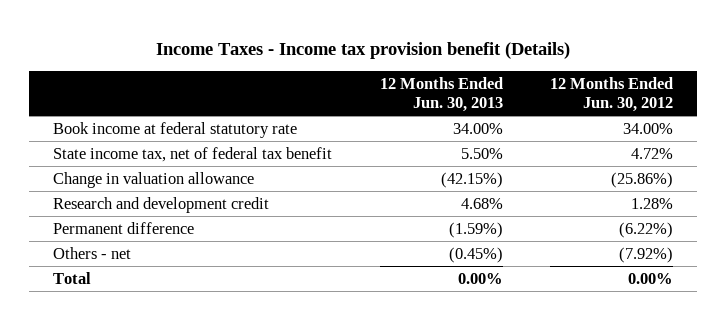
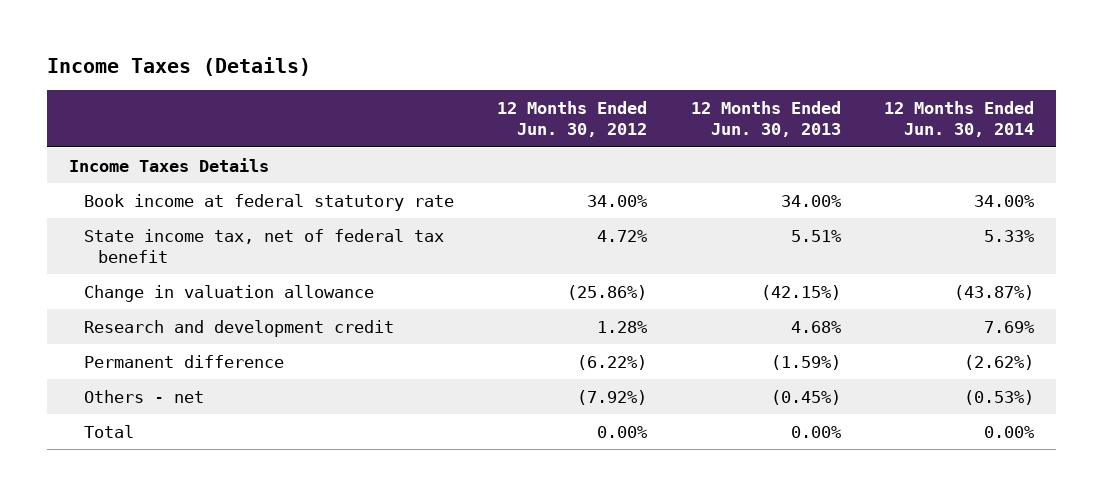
[156,41,571,59] Income Taxes - Income tax provision benefit (Details) -> [47,57,312,77] Income Taxes (Details)
none -> [884,100,1035,138] 12 Months Ended Jun. 30, 2014
none -> [69,157,270,172] Income Taxes Details
[460,147,503,159] 5.50% -> [790,229,841,242] 5.51%

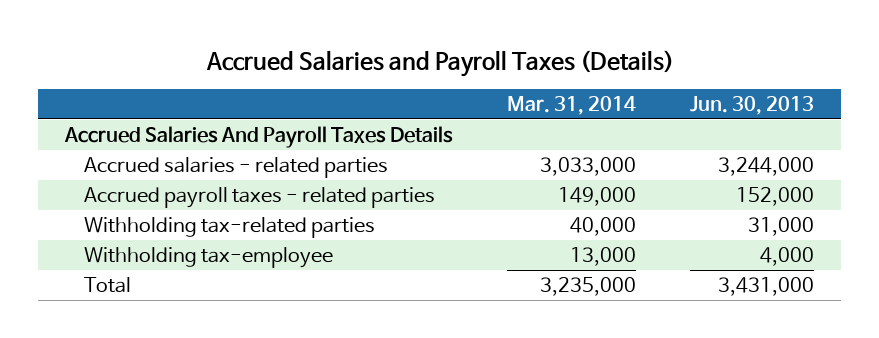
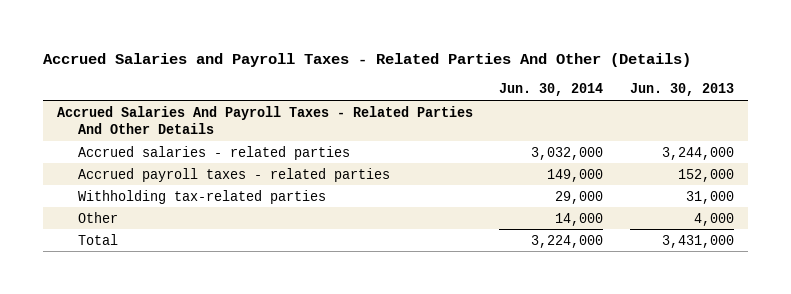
[205,49,674,77] Accrued Salaries and Payroll Taxes (Details) -> [43,53,692,68] Accrued Salaries and Payroll Taxes - Related Parties And Other (Details)
[506,96,636,116] Mar. 31, 2014 -> none
none -> [499,83,604,97] Jun. 30, 2014
[63,126,453,149] Accrued Salaries And Payroll Taxes Details -> [56,105,473,135] Accrued Salaries And Payroll Taxes - Related Parties And Other Details
[83,247,333,269] Withholding tax-employee -> [77,211,118,223] Other

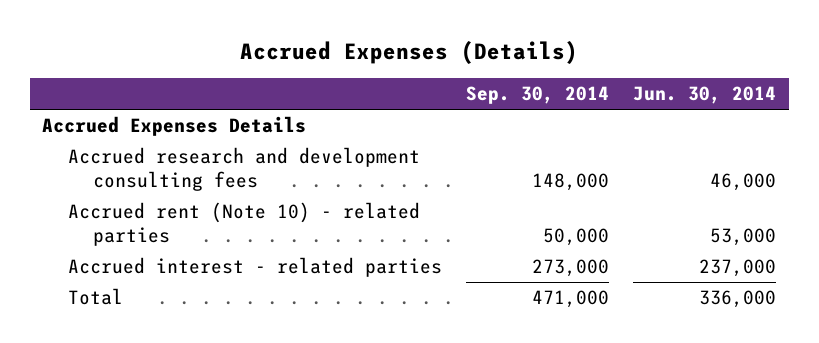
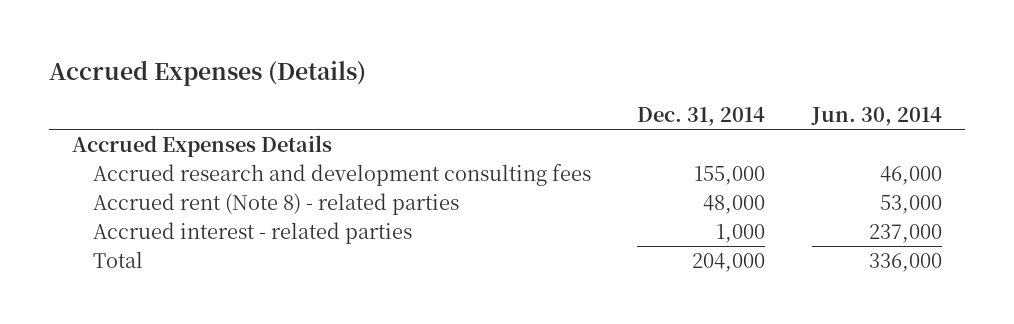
[466,86,610,105] Sep. 30, 2014 -> none
none -> [637,107,766,127] Dec. 31, 2014
[67,201,420,247] Accrued rent (Note 10) - related parties -> [93,192,460,215] Accrued rent (Note 8) - related parties

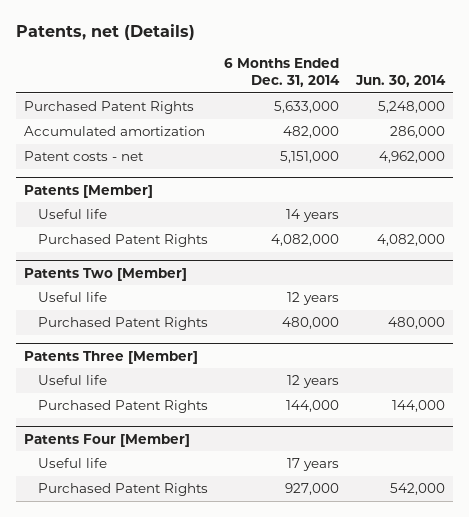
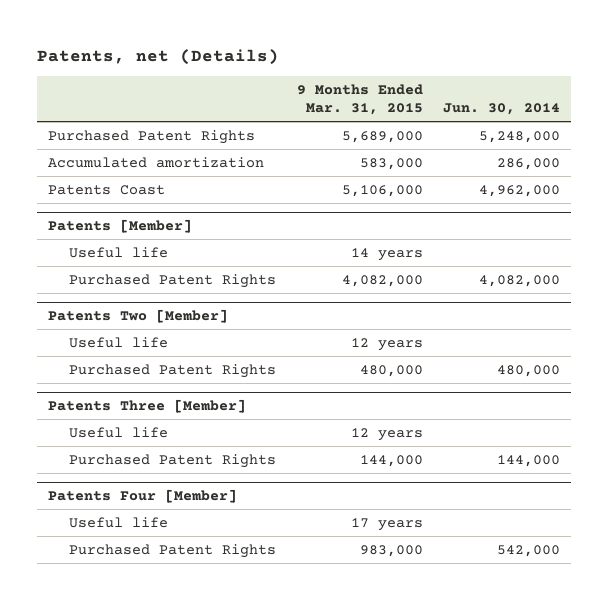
[224,57,341,88] 6 Months Ended Dec. 31, 2014 -> none
none -> [296,83,423,116] 9 Months Ended Mar. 31, 2015
[23,151,144,162] Patent costs - net -> [47,184,165,195] Patents Coast

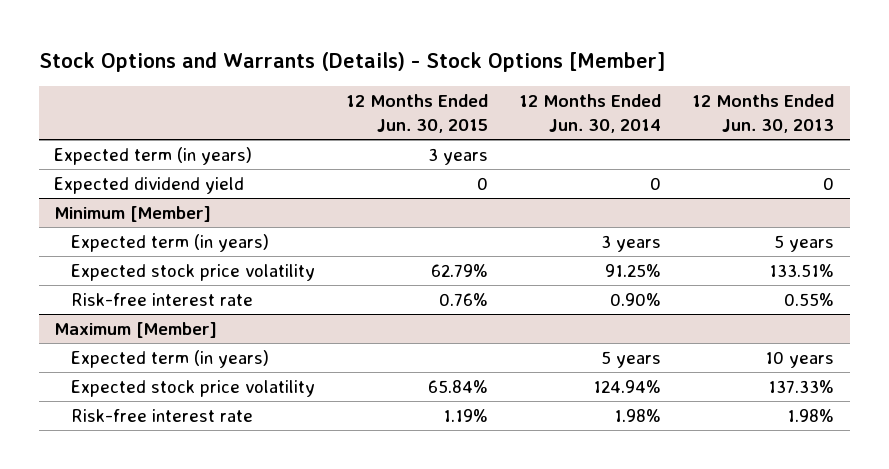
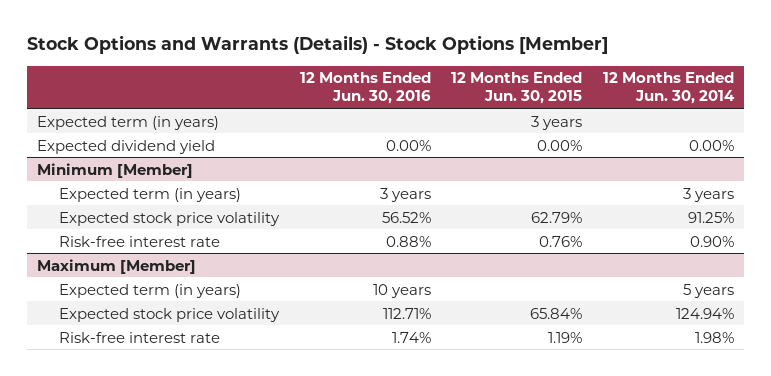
[692,94,835,134] 12 Months Ended Jun. 30, 2013 -> none
none -> [299,72,431,105] 12 Months Ended Jun. 30, 2016
[476,176,488,190] 0 -> [537,139,583,151] 0.00%
[650,176,662,190] 0 -> [688,139,734,151] 0.00%

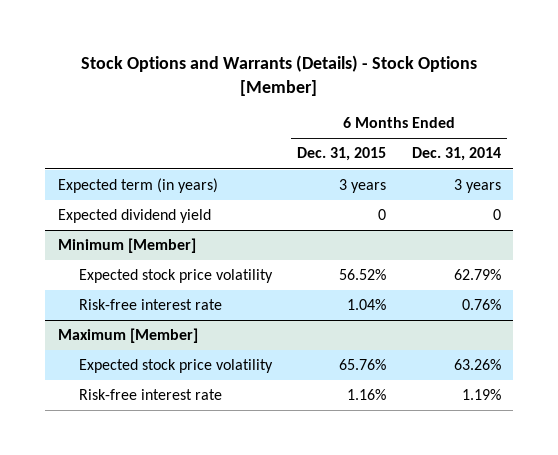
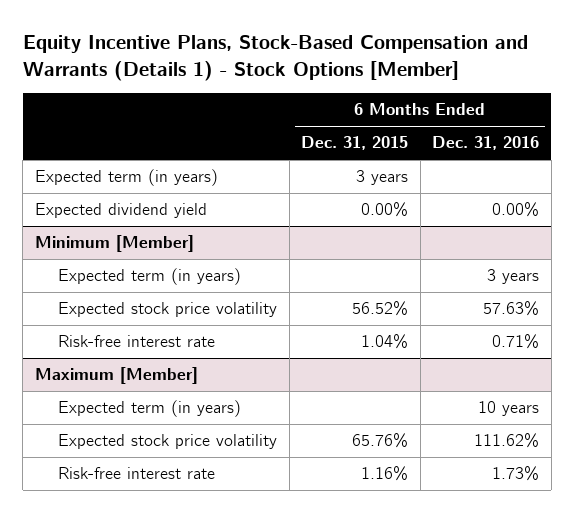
[81,54,478,96] Stock Options and Warrants (Details) - Stock Options [Member] -> [22,35,528,81] Equity Incentive Plans, Stock-Based Compensation and Warrants (Details 1) - Stock Options [Member]
[411,147,501,162] Dec. 31, 2014 -> none
none -> [432,136,540,151] Dec. 31, 2016
[378,209,387,221] 0 -> [361,202,409,218] 0.00%
none -> [58,268,242,286] Expected term (in years)
none -> [58,400,242,418] Expected term (in years)

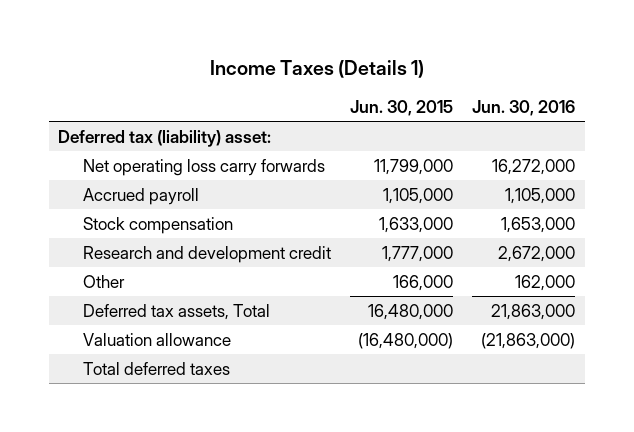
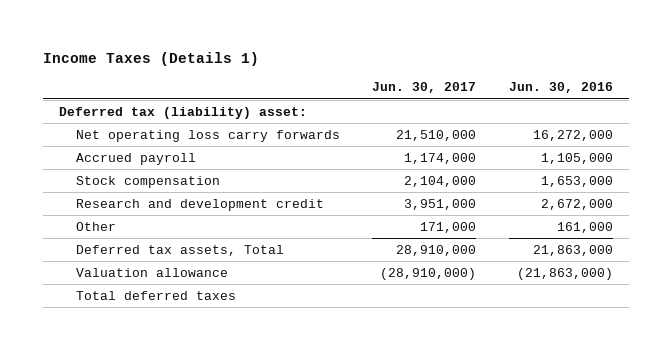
[350,99,454,116] Jun. 30, 2015 -> none
none -> [372,82,477,94] Jun. 30, 2017
[515,274,576,291] 162,000 -> [556,221,613,233] 161,000

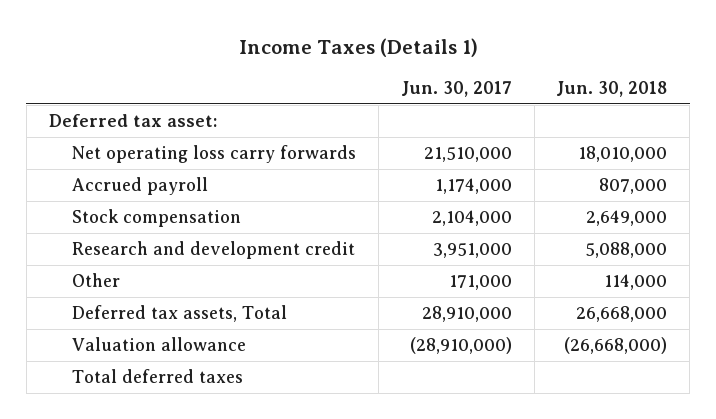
[508,82,613,94] Jun. 30, 2016 -> none
none -> [556,81,668,98] Jun. 30, 2018
[59,106,308,119] Deferred tax (liability) asset: -> [48,114,217,128] Deferred tax asset:

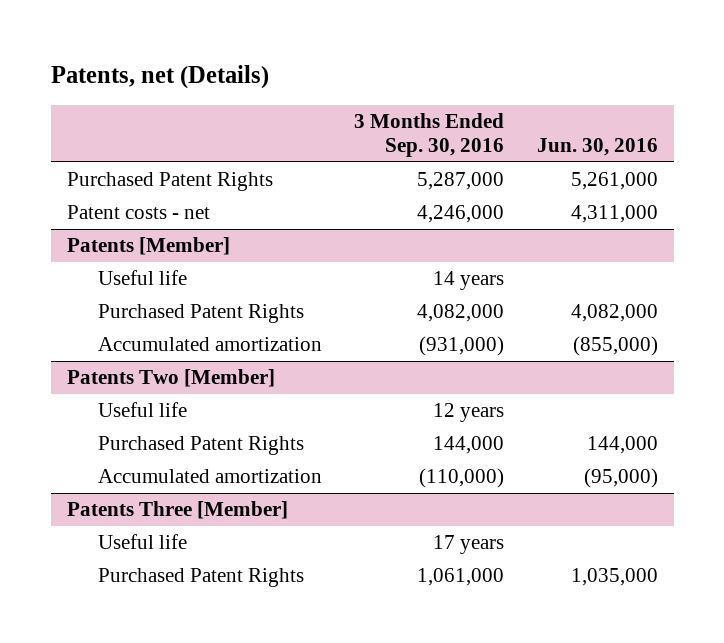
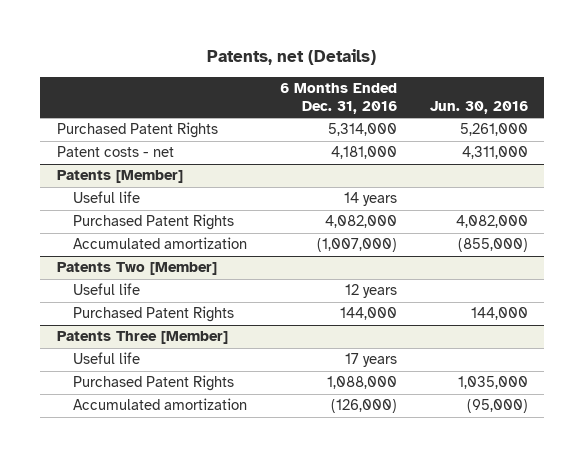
[354,112,505,158] 3 Months Ended Sep. 30, 2016 -> none
none -> [279,83,397,114] 6 Months Ended Dec. 31, 2016
[97,469,322,484] Accumulated amortization -> none
none -> [72,398,247,411] Accumulated amortization

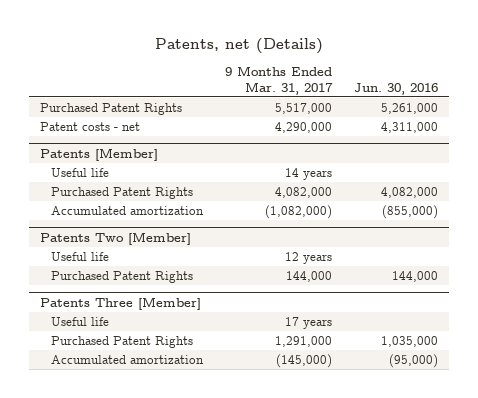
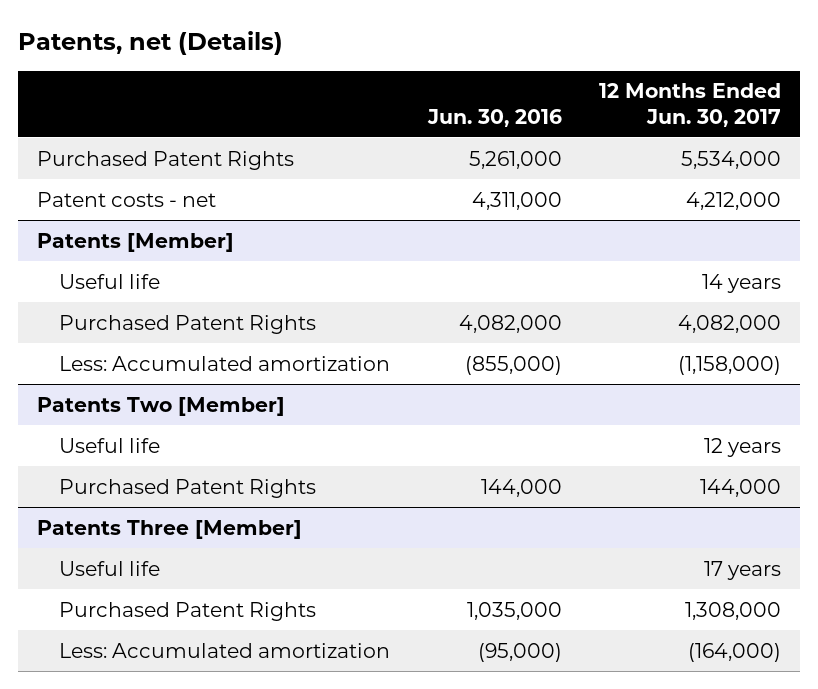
[224,66,333,95] 9 Months Ended Mar. 31, 2017 -> none
none -> [599,83,782,127] 12 Months Ended Jun. 30, 2017
[50,206,204,216] Accumulated amortization -> [59,355,391,371] Less: Accumulated amortization
[50,355,204,365] Accumulated amortization -> [59,642,391,658] Less: Accumulated amortization

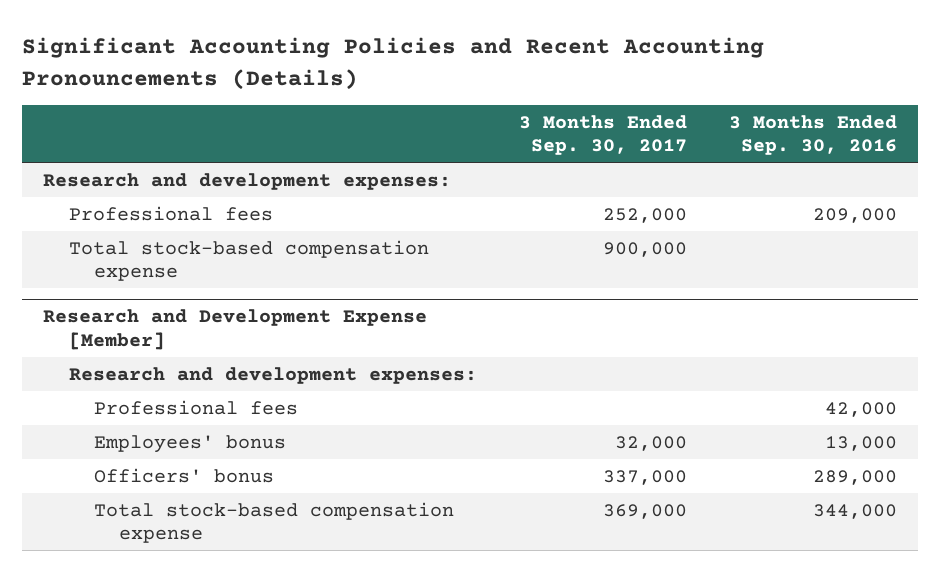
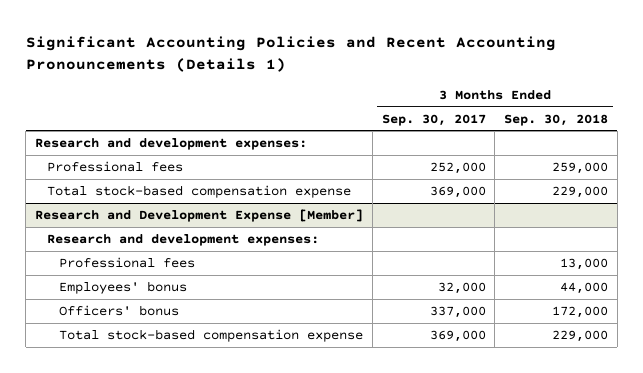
[22,37,765,90] Significant Accounting Policies and Recent Accounting Pronouncements (Details) -> [25,36,556,73] Significant Accounting Policies and Recent Accounting Pronouncements (Details 1)
[728,114,897,156] 3 Months Ended Sep. 30, 2016 -> none
none -> [504,113,609,126] Sep. 30, 2018
[602,241,687,257] 900,000 -> [429,185,486,198] 369,000

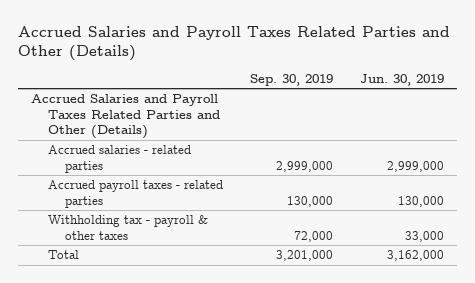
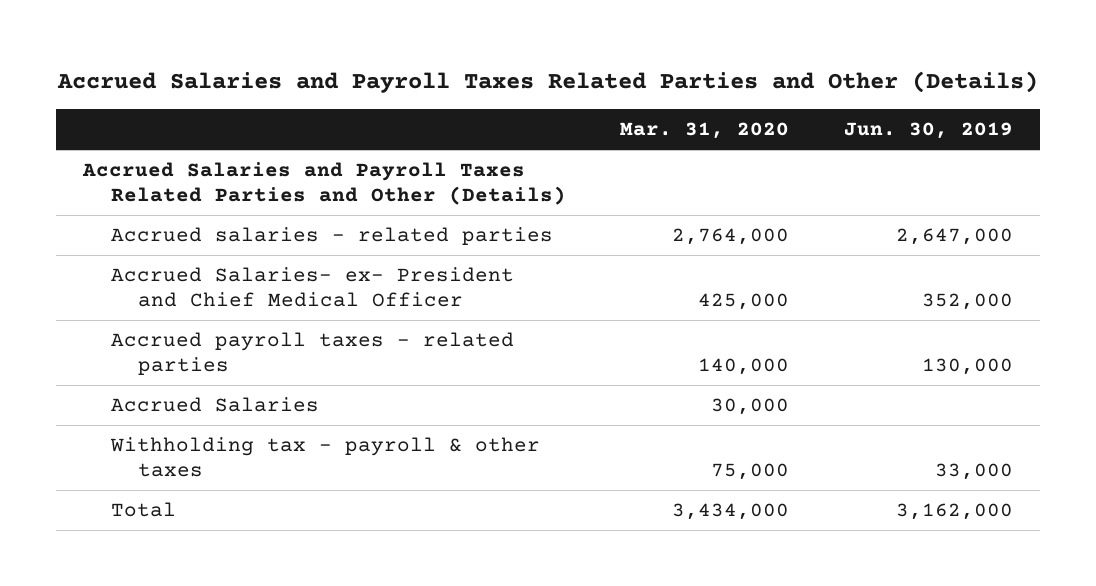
[249,73,333,86] Sep. 30, 2019 -> none
none -> [620,122,790,140] Mar. 31, 2020
[386,160,444,172] 2,999,000 -> [895,228,1013,246] 2,647,000
none -> [110,267,514,308] Accrued Salaries- ex- President and Chief Medical Officer
none -> [110,397,319,413] Accrued Salaries

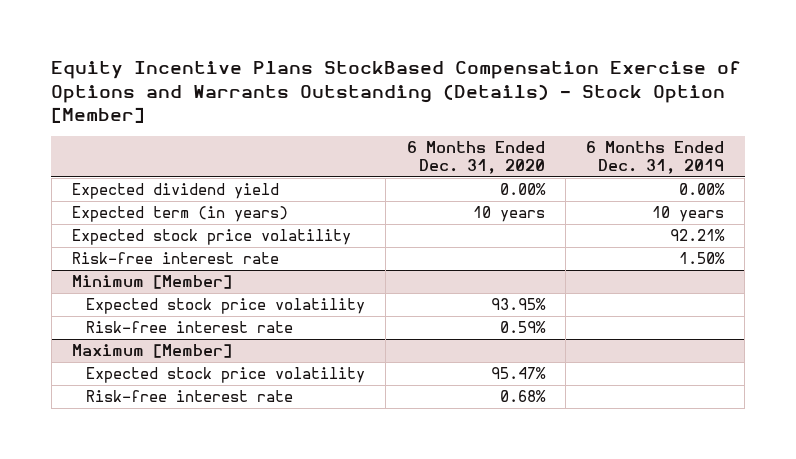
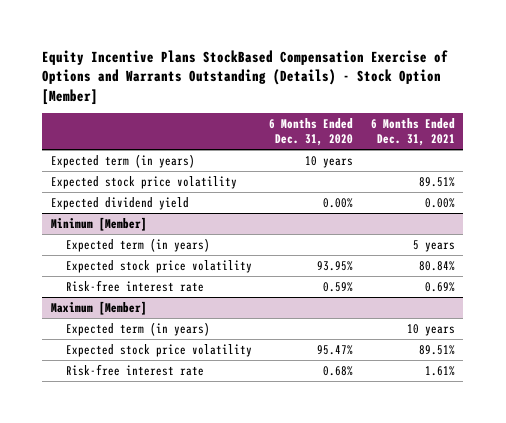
[586,141,725,175] 6 Months Ended Dec. 31, 2019 -> none
none -> [370,118,455,146] 6 Months Ended Dec. 31, 2021
[71,251,279,264] Risk-free interest rate -> none
[71,182,279,199] Expected dividend yield -> [51,197,190,211] Expected dividend yield
none -> [65,238,210,253] Expected term (in years)
none -> [65,322,210,337] Expected term (in years)

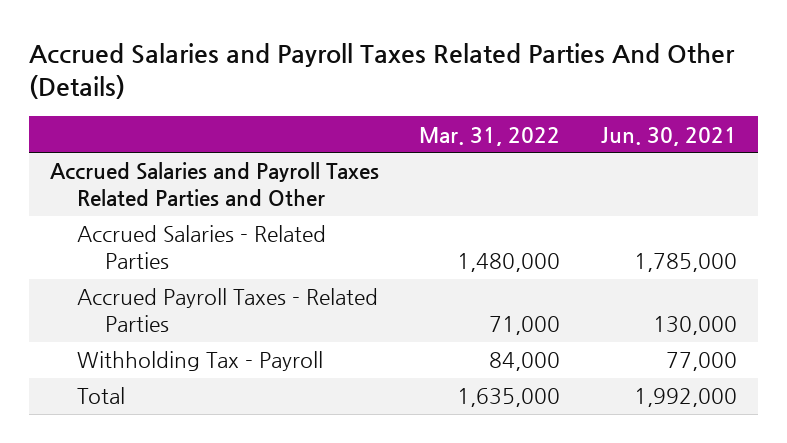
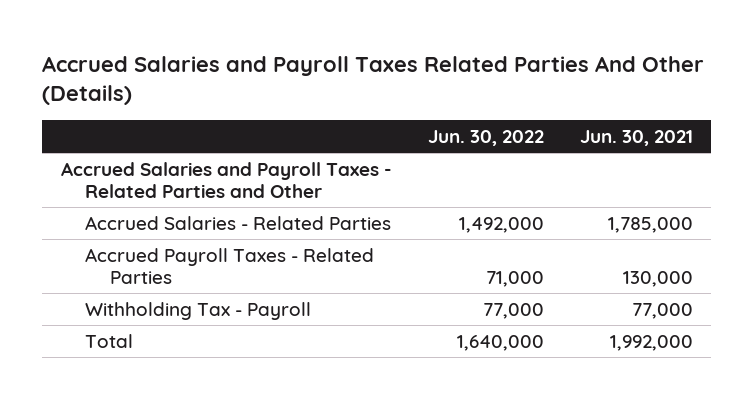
[419,126,561,146] Mar. 31, 2022 -> none
none -> [427,130,544,147] Jun. 30, 2022
[49,162,379,207] Accrued Salaries and Payroll Taxes Related Parties and Other -> [60,161,392,198] Accrued Salaries and Payroll Taxes - Related Parties and Other

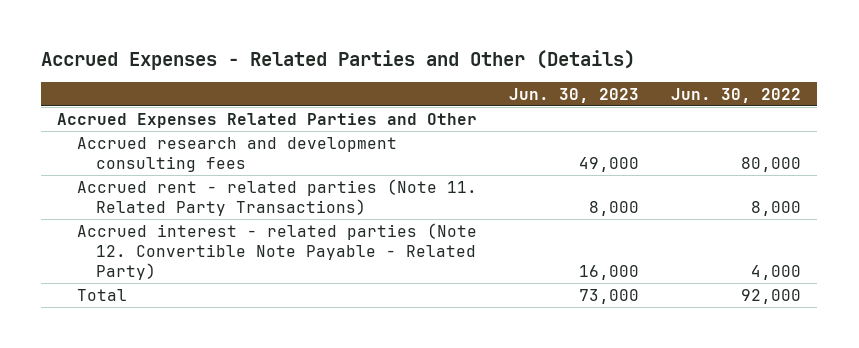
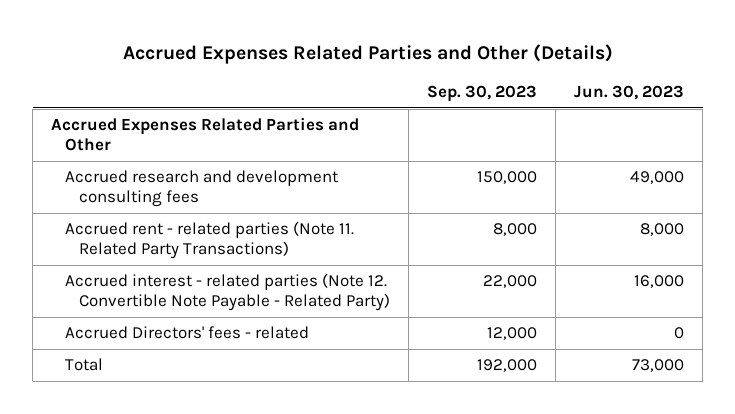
[41,50,636,71] Accrued Expenses - Related Parties and Other (Details) -> [122,43,613,64] Accrued Expenses Related Parties and Other (Details)
[671,87,802,103] Jun. 30, 2022 -> none
none -> [427,85,538,103] Sep. 30, 2023
none -> [65,326,310,340] Accrued Directors' fees - related

